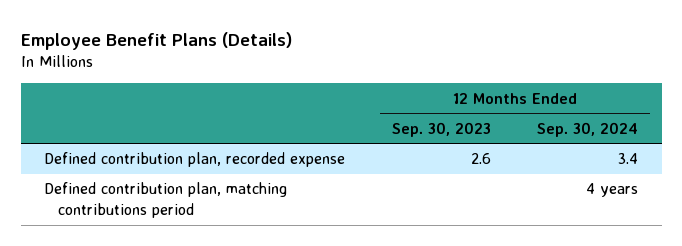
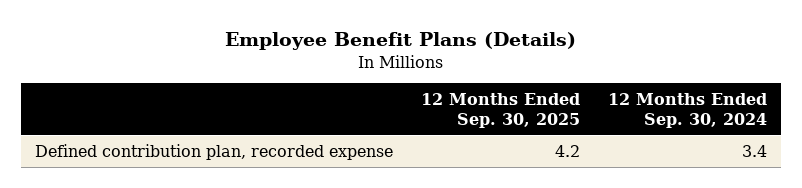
[391,121,491,137] Sep. 30, 2023 -> none
none -> [421,92,581,128] 12 Months Ended Sep. 30, 2025
[44,182,288,219] Defined contribution plan, matching contributions period -> none

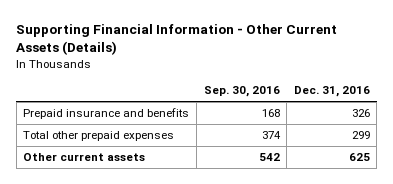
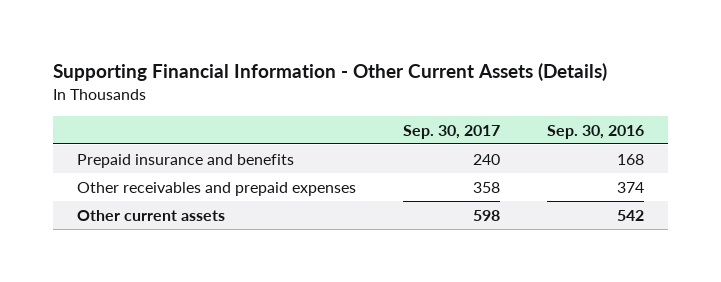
[293,86,370,98] Dec. 31, 2016 -> none
none -> [402,124,500,139] Sep. 30, 2017
[23,130,175,141] Total other prepaid expenses -> [76,181,356,196] Other receivables and prepaid expenses

